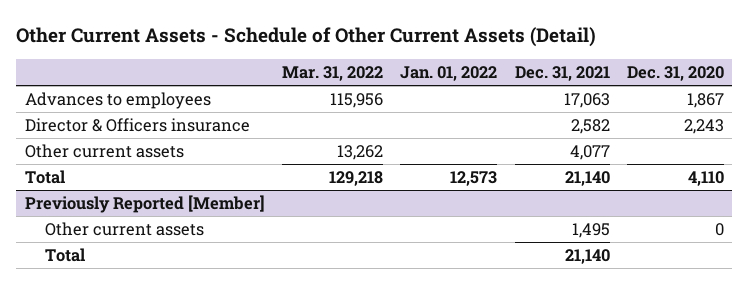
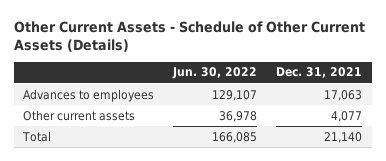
[16,27,597,48] Other Current Assets - Schedule of Other Current Assets (Detail) -> [13,21,365,53] Other Current Assets - Schedule of Other Current Assets (Details)
[282,65,384,81] Mar. 31, 2022 -> none
[400,65,498,81] Jan. 01, 2022 -> none
[626,65,724,81] Dec. 31, 2020 -> none
none -> [172,67,258,80] Jun. 30, 2022
[24,118,250,133] Director & Officers insurance -> none
[24,195,265,214] Previously Reported [Member] -> none
[45,222,205,237] Other current assets -> none
[45,248,86,263] Total -> none

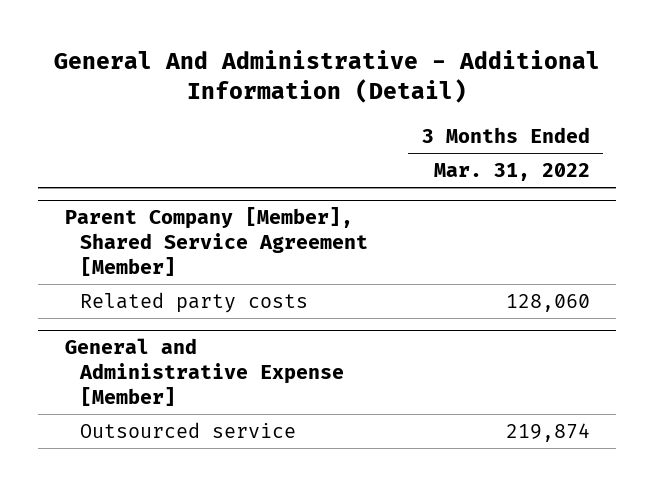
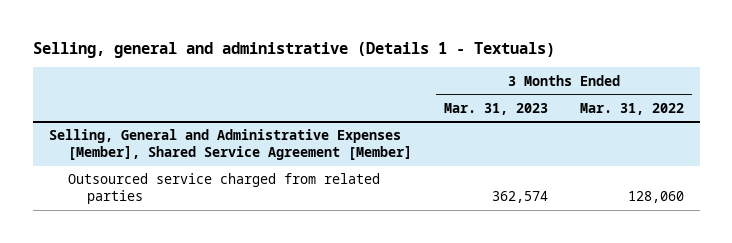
[54,49,601,104] General And Administrative - Additional Information (Detail) -> [32,41,555,58] Selling, general and administrative (Details 1 - Textuals)
none -> [443,102,548,115] Mar. 31, 2023
[64,207,369,276] Parent Company [Member], Shared Service Agreement [Member] -> none
[64,338,345,406] General and Administrative Expense [Member] -> none
[80,421,297,438] Outsourced service -> none
none -> [48,129,412,160] Selling, General and Administrative Expenses [Member], Shared Service Agreement [Member]
[80,291,309,313] Related party costs -> [67,173,380,204] Outsourced service charged from related parties

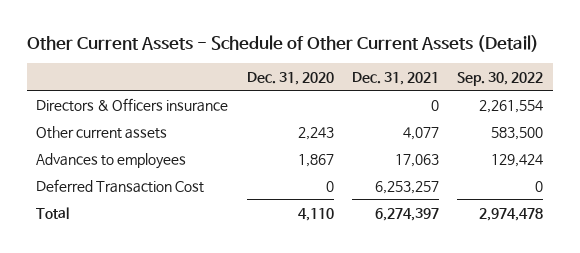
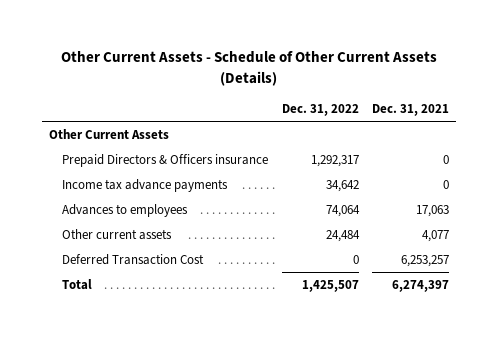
[26,34,539,52] Other Current Assets - Schedule of Other Current Assets (Detail) -> [60,51,437,86] Other Current Assets - Schedule of Other Current Assets (Details)
[246,71,334,85] Dec. 31, 2020 -> none
[457,71,544,86] Sep. 30, 2022 -> none
none -> [281,104,359,117] Dec. 31, 2022
none -> [48,128,169,139] Other Current Assets
[36,97,229,112] Directors & Officers insurance -> [62,153,269,167] Prepaid Directors & Officers insurance
none -> [62,178,229,192] Income tax advance payments
[36,125,168,139] Other current assets -> [62,228,173,240] Other current assets

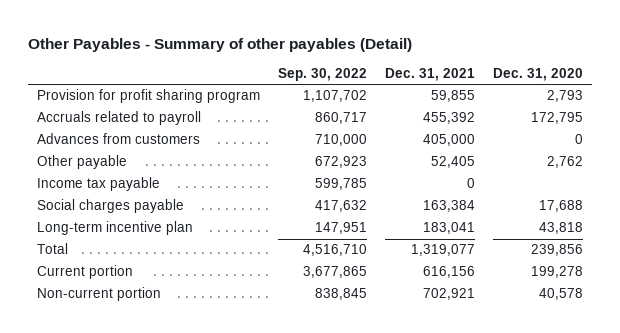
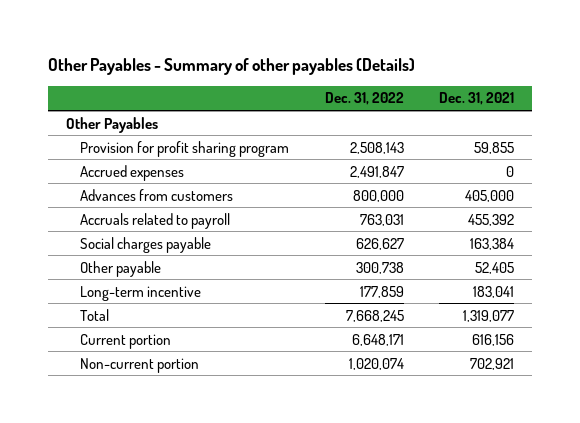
[27,38,412,53] Other Payables - Summary of other payables (Detail) -> [48,58,416,76] Other Payables - Summary of other payables (Details)
[277,68,367,82] Sep. 30, 2022 -> none
[492,68,583,82] Dec. 31, 2020 -> none
none -> [324,92,404,106] Dec. 31, 2022
none -> [65,116,158,133] Other Payables
none -> [80,164,185,181] Accrued expenses
[36,177,160,192] Income tax payable -> none
[36,111,201,126] Accruals related to payroll -> [80,212,231,229] Accruals related to payroll
[36,155,127,170] Other payable -> [80,260,162,277] Other payable
[36,221,193,236] Long-term incentive plan -> [80,285,202,301] Long-term incentive

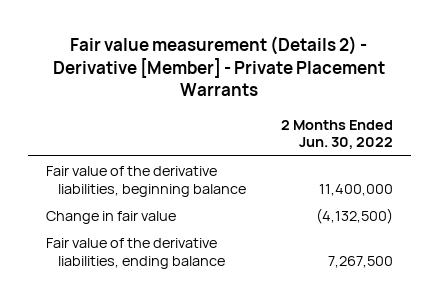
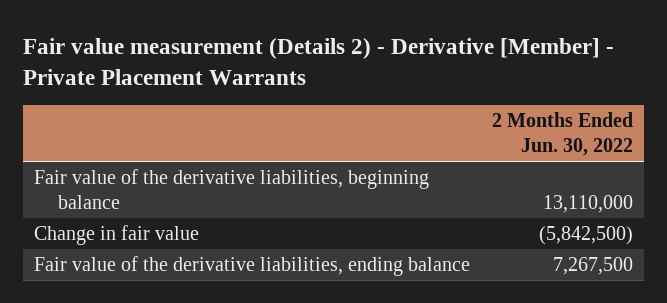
[319,183,394,196] 11,400,000 -> [542,194,633,213] 13,110,000
[316,207,394,224] (4,132,500) -> [538,226,633,246] (5,842,500)

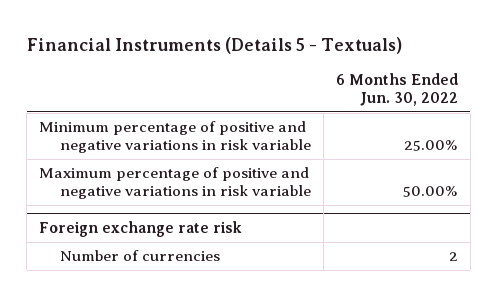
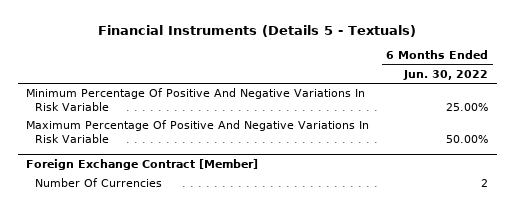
[39,121,312,154] Minimum percentage of positive and negative variations in risk variable -> [26,88,366,111] Minimum Percentage Of Positive And Negative Variations In Risk Variable
[39,167,312,200] Maximum percentage of positive and negative variations in risk variable -> [26,120,370,143] Maximum Percentage Of Positive And Negative Variations In Risk Variable
[39,221,243,238] Foreign exchange rate risk -> [26,159,259,171] Foreign Exchange Contract [Member]
[60,250,221,262] Number of currencies -> [35,178,163,188] Number Of Currencies

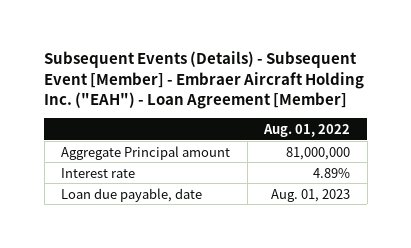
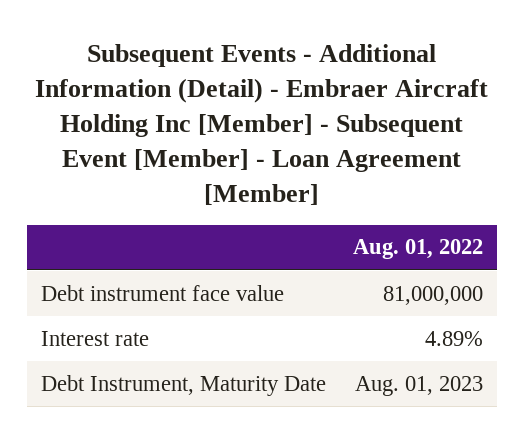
[44,51,365,110] Subsequent Events (Details) - Subsequent Event [Member] - Embraer Aircraft Holding Inc. ("EAH") - Loan Agreement [Member] -> [34,43,488,206] Subsequent Events - Additional Information (Detail) - Embraer Aircraft Holding Inc [Member] - Subsequent Event [Member] - Loan Agreement [Member]
[61,145,231,160] Aggregate Principal amount -> [40,284,284,301] Debt instrument face value
[61,187,203,202] Loan due payable, date -> [40,374,326,396] Debt Instrument, Maturity Date

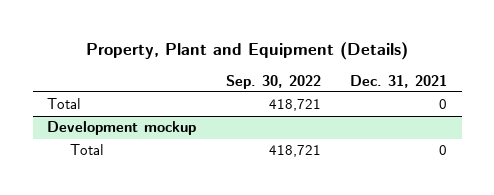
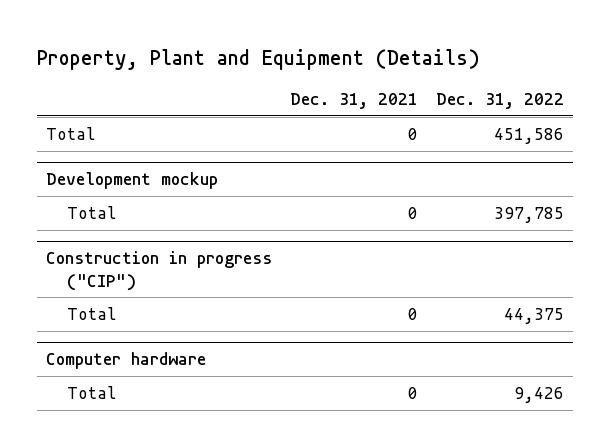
[225,74,321,89] Sep. 30, 2022 -> none
none -> [436,93,565,110] Dec. 31, 2022
none -> [46,251,273,291] Construction in progress ("CIP")
none -> [66,306,117,320] Total
none -> [46,352,207,370] Computer hardware
none -> [66,385,117,399] Total

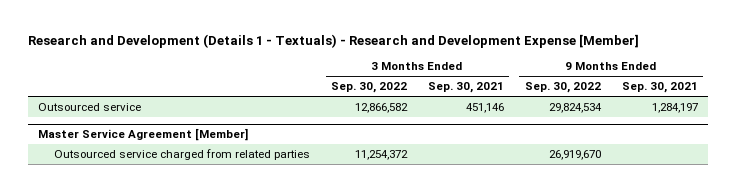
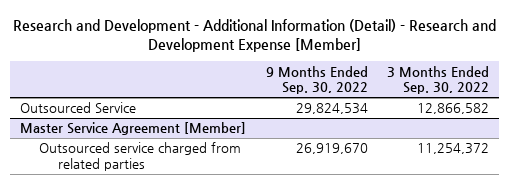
[27,34,639,49] Research and Development (Details 1 - Textuals) - Research and Development Expense [Member] -> [12,18,496,52] Research and Development - Additional Information (Detail) - Research and Development Expense [Member]
[427,82,504,94] Sep. 30, 2021 -> none
[621,82,698,94] Sep. 30, 2021 -> none
[37,103,141,112] Outsourced service -> [20,102,137,114] Outsourced Service

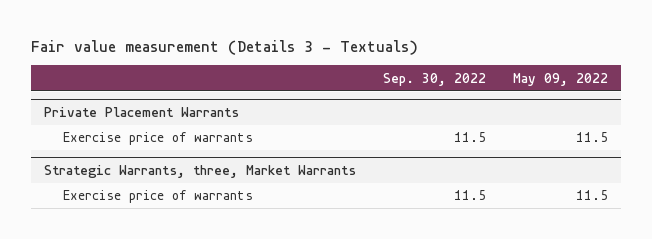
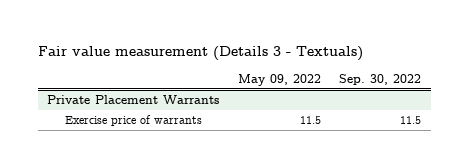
[44,165,357,179] Strategic Warrants, three, Market Warrants -> none
[62,190,253,204] Exercise price of warrants -> none

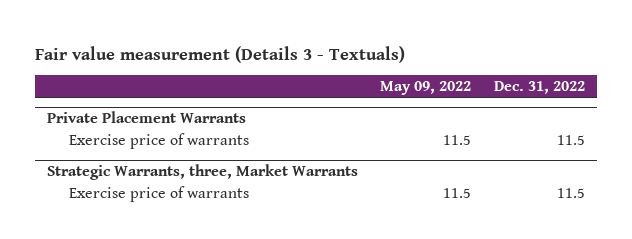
[339,73,422,85] Sep. 30, 2022 -> none
none -> [494,81,586,95] Dec. 31, 2022
none -> [46,163,358,180] Strategic Warrants, three, Market Warrants
none -> [69,185,250,202] Exercise price of warrants

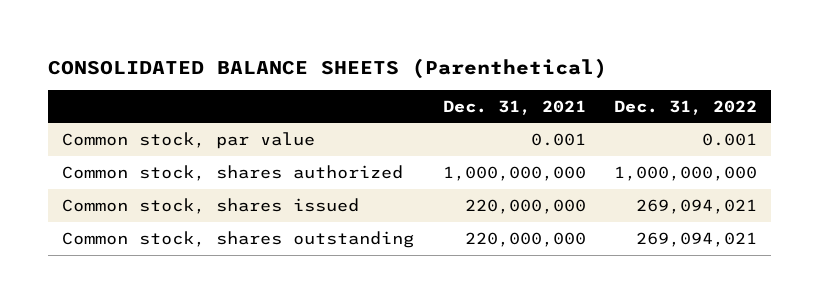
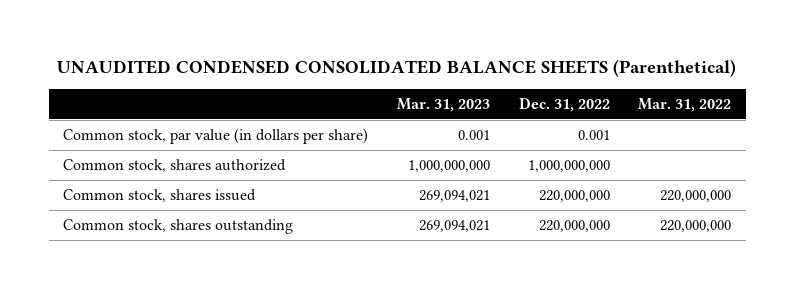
[48,57,608,79] CONSOLIDATED BALANCE SHEETS (Parenthetical) -> [57,59,737,78] UNAUDITED CONDENSED CONSOLIDATED BALANCE SHEETS (Parenthetical)
[442,99,586,115] Dec. 31, 2021 -> none
none -> [396,98,490,113] Mar. 31, 2023
none -> [638,98,732,113] Mar. 31, 2022
[62,131,316,149] Common stock, par value -> [63,127,369,144] Common stock, par value (in dollars per share)
[635,198,757,214] 269,094,021 -> [538,189,610,202] 220,000,000
[635,231,757,247] 269,094,021 -> [538,219,610,232] 220,000,000

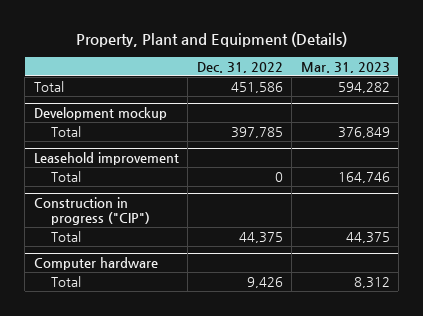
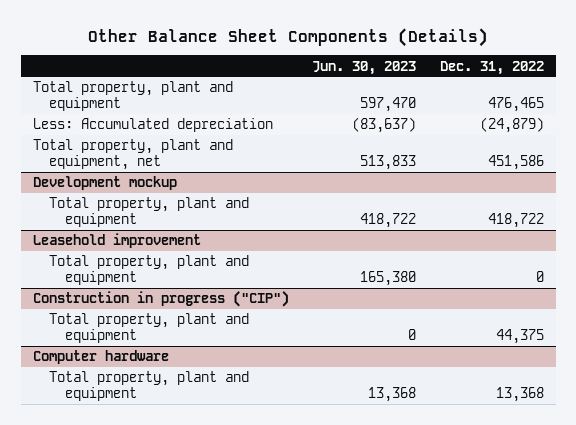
[75,32,347,48] Property, Plant and Equipment (Details) -> [88,27,489,47] Other Balance Sheet Components (Details)
[300,61,390,73] Mar. 31, 2023 -> none
none -> [312,60,417,75] Jun. 30, 2023
none -> [32,81,233,111] Total property, plant and equipment
none -> [32,118,273,133] Less: Accumulated depreciation
[33,80,64,92] Total -> [32,139,233,170] Total property, plant and equipment, net
[51,125,82,137] Total -> none
none -> [48,197,249,227] Total property, plant and equipment
[51,170,82,182] Total -> none
none -> [48,255,249,285] Total property, plant and equipment
[51,230,82,242] Total -> [48,313,249,343] Total property, plant and equipment
[51,275,82,287] Total -> none
none -> [48,371,249,401] Total property, plant and equipment

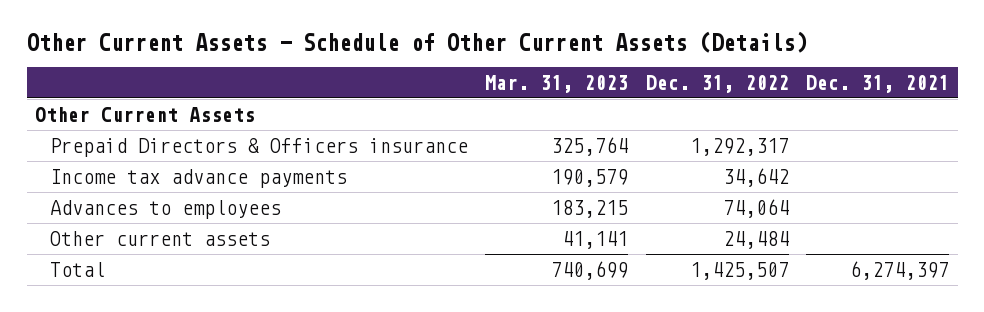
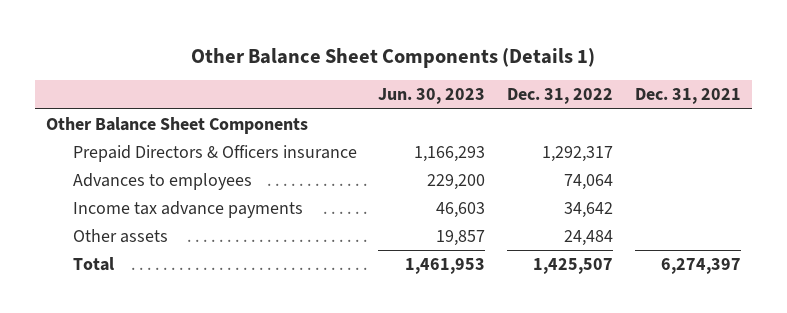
[26,31,807,54] Other Current Assets - Schedule of Other Current Assets (Details) -> [191,47,596,68] Other Balance Sheet Components (Details 1)
[485,74,629,93] Mar. 31, 2023 -> none
none -> [378,88,486,105] Jun. 30, 2023
[35,106,256,122] Other Current Assets -> none
none -> [45,116,308,134] Other Balance Sheet Components
[50,168,348,188] Income tax advance payments -> [72,200,303,218] Income tax advance payments
[50,230,271,246] Other current assets -> [72,228,168,243] Other assets

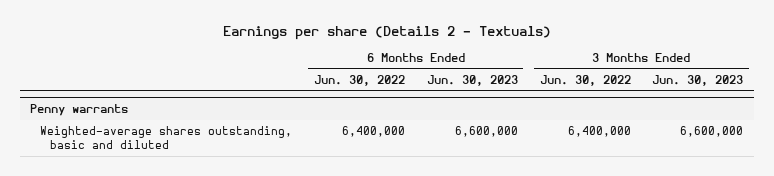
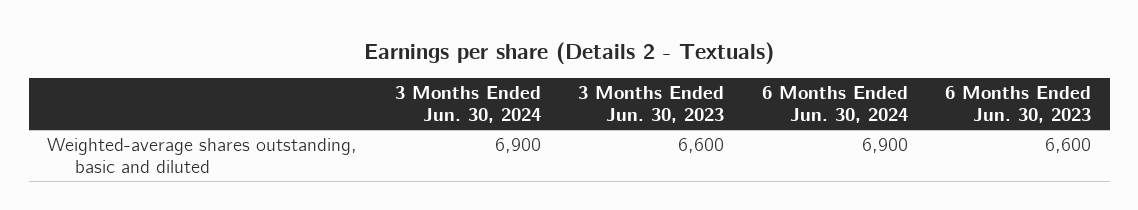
[313,74,405,86] Jun. 30, 2022 -> none
[539,74,631,86] Jun. 30, 2022 -> none
none -> [394,85,541,124] 3 Months Ended Jun. 30, 2024
none -> [761,85,908,124] 6 Months Ended Jun. 30, 2024
[30,103,129,116] Penny warrants -> none
[454,125,518,137] 6,600,000 -> [1045,138,1092,154] 6,600
[680,125,744,137] 6,600,000 -> [678,138,725,154] 6,600

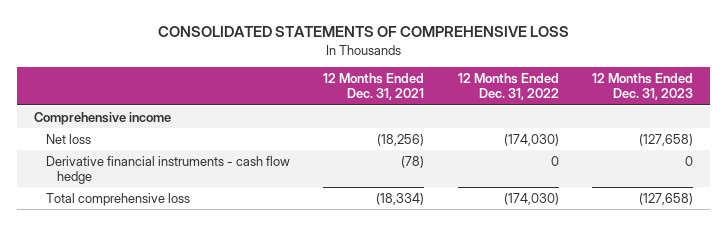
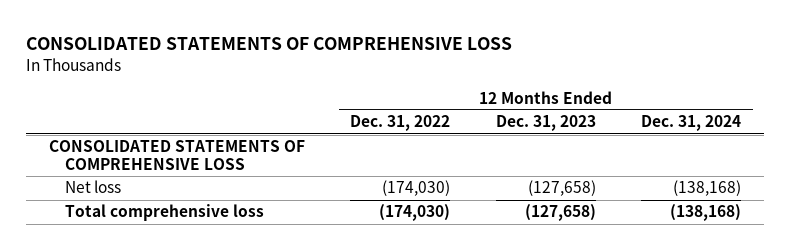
[323,73,425,101] 12 Months Ended Dec. 31, 2021 -> none
none -> [641,115,742,132] Dec. 31, 2024
[33,111,171,125] Comprehensive income -> [48,140,305,171] CONSOLIDATED STATEMENTS OF COMPREHENSIVE LOSS
[45,155,290,185] Derivative financial instruments - cash flow hedge -> none

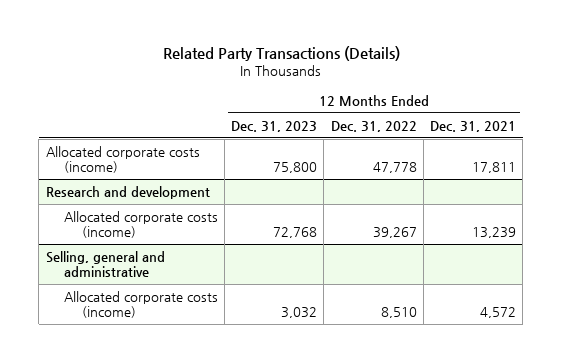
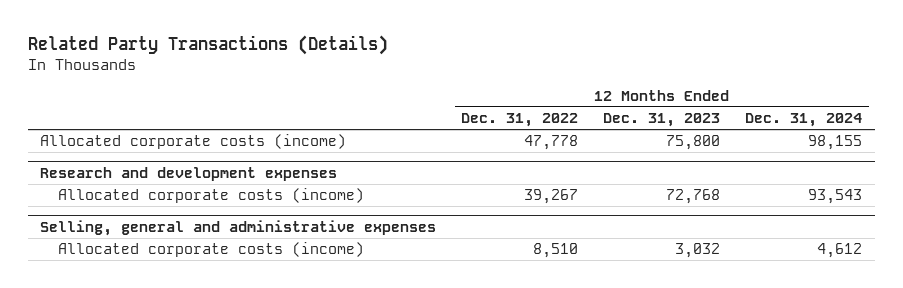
[430,120,517,132] Dec. 31, 2021 -> none
none -> [745,113,863,128] Dec. 31, 2024
[45,185,210,199] Research and development -> [40,166,338,181] Research and development expenses
[45,250,165,278] Selling, general and administrative -> [40,219,437,236] Selling, general and administrative expenses

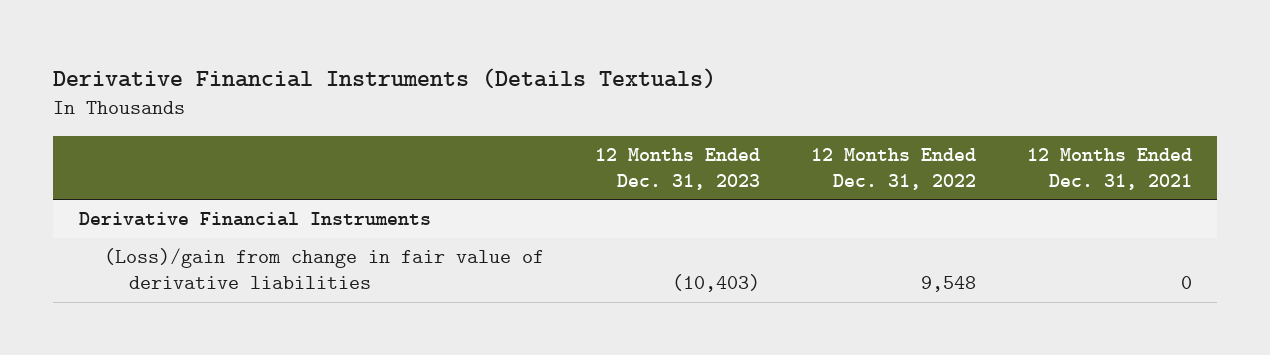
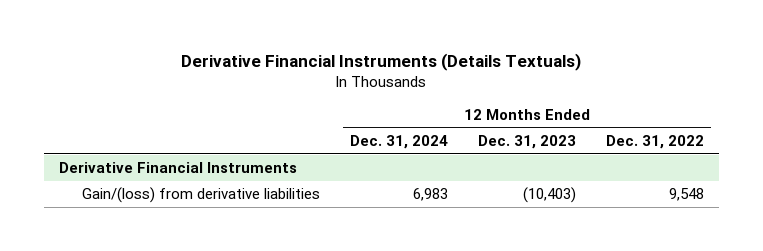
[1026,148,1192,190] 12 Months Ended Dec. 31, 2021 -> none
none -> [350,135,449,150] Dec. 31, 2024
[103,248,544,290] (Loss)/gain from change in fair value of derivative liabilities -> [82,187,321,204] Gain/(loss) from derivative liabilities

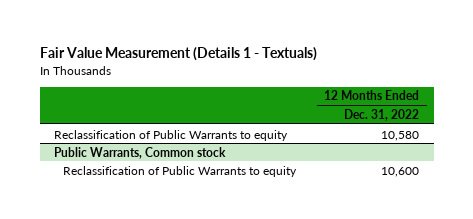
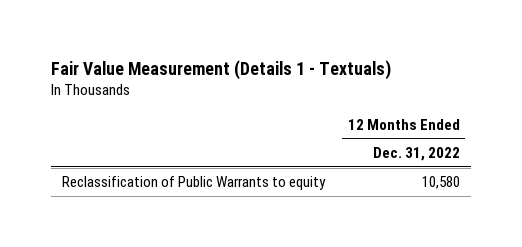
[53,146,226,159] Public Warrants, Common stock -> none
[63,165,298,177] Reclassification of Public Warrants to equity -> none

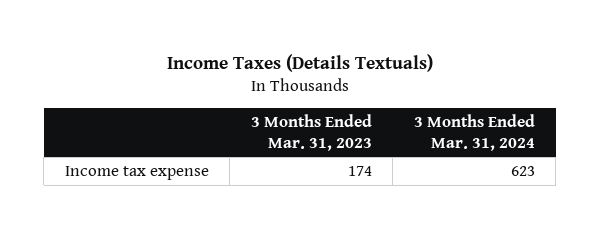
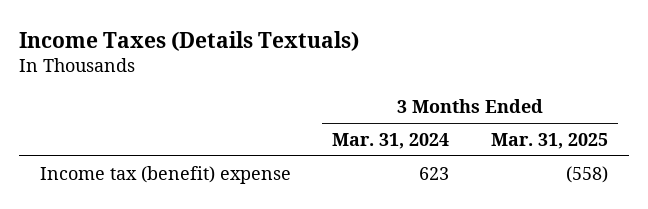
[250,113,372,151] 3 Months Ended Mar. 31, 2023 -> none
none -> [490,132,608,149] Mar. 31, 2025
[64,166,209,181] Income tax expense -> [39,165,291,184] Income tax (benefit) expense

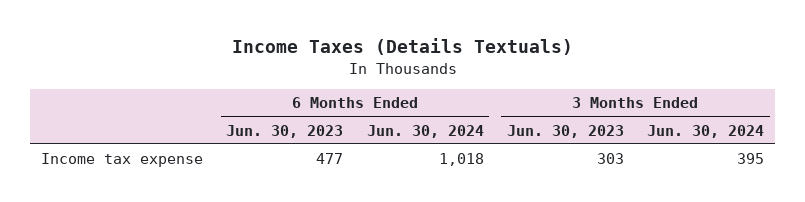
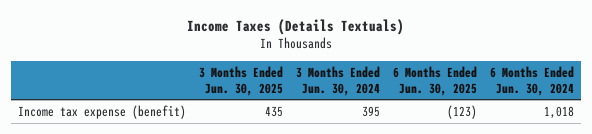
[226,124,344,138] Jun. 30, 2023 -> none
[506,124,624,138] Jun. 30, 2023 -> none
none -> [199,66,284,96] 3 Months Ended Jun. 30, 2025
none -> [393,66,478,96] 6 Months Ended Jun. 30, 2025
[41,153,204,168] Income tax expense -> [17,104,186,119] Income tax expense (benefit)

